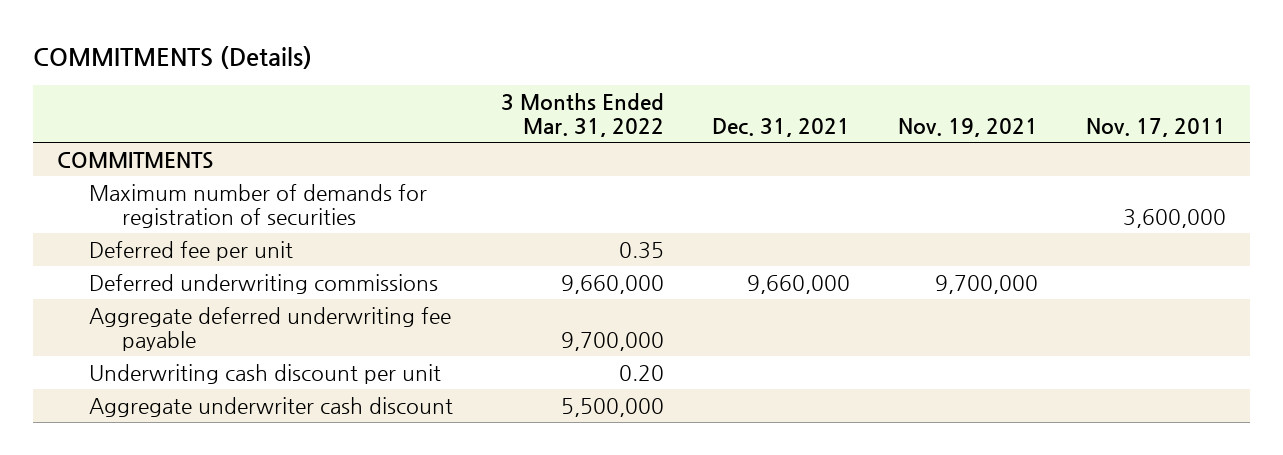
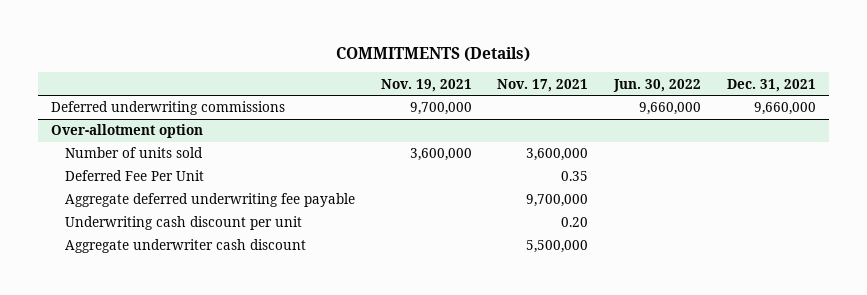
[501,93,665,137] 3 Months Ended Mar. 31, 2022 -> none
[1086,117,1227,137] Nov. 17, 2011 -> none
none -> [497,78,589,92] Nov. 17, 2021
none -> [613,78,702,92] Jun. 30, 2022
[56,151,213,169] COMMITMENTS -> none
[89,183,428,228] Maximum number of demands for registration of securities -> none
[89,240,294,261] Deferred fee per unit -> none
[89,306,452,351] Aggregate deferred underwriting fee payable -> none
[89,363,442,384] Underwriting cash discount per unit -> none
[89,396,454,417] Aggregate underwriter cash discount -> none
none -> [50,124,203,139] Over-allotment option
none -> [64,147,203,159] Number of units sold
none -> [64,170,204,182] Deferred Fee Per Unit
none -> [64,193,355,208] Aggregate deferred underwriting fee payable
none -> [64,216,302,231] Underwriting cash discount per unit
none -> [64,239,306,254] Aggregate underwriter cash discount

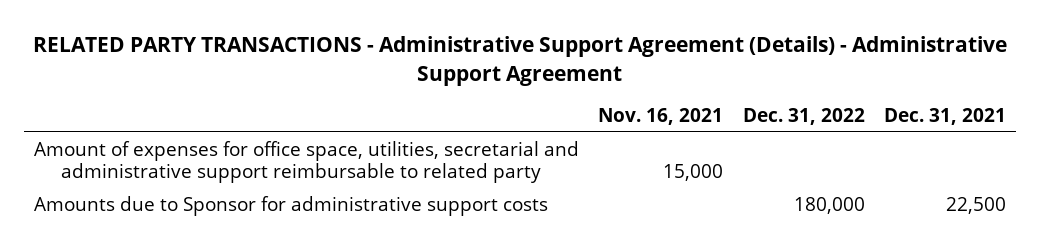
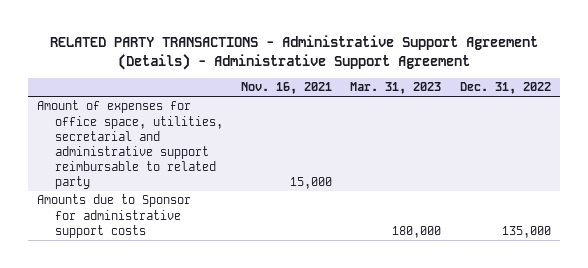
[883,107,1006,125] Dec. 31, 2021 -> none
none -> [350,82,442,95] Mar. 31, 2023
[793,196,865,214] 180,000 -> [501,225,551,238] 135,000

